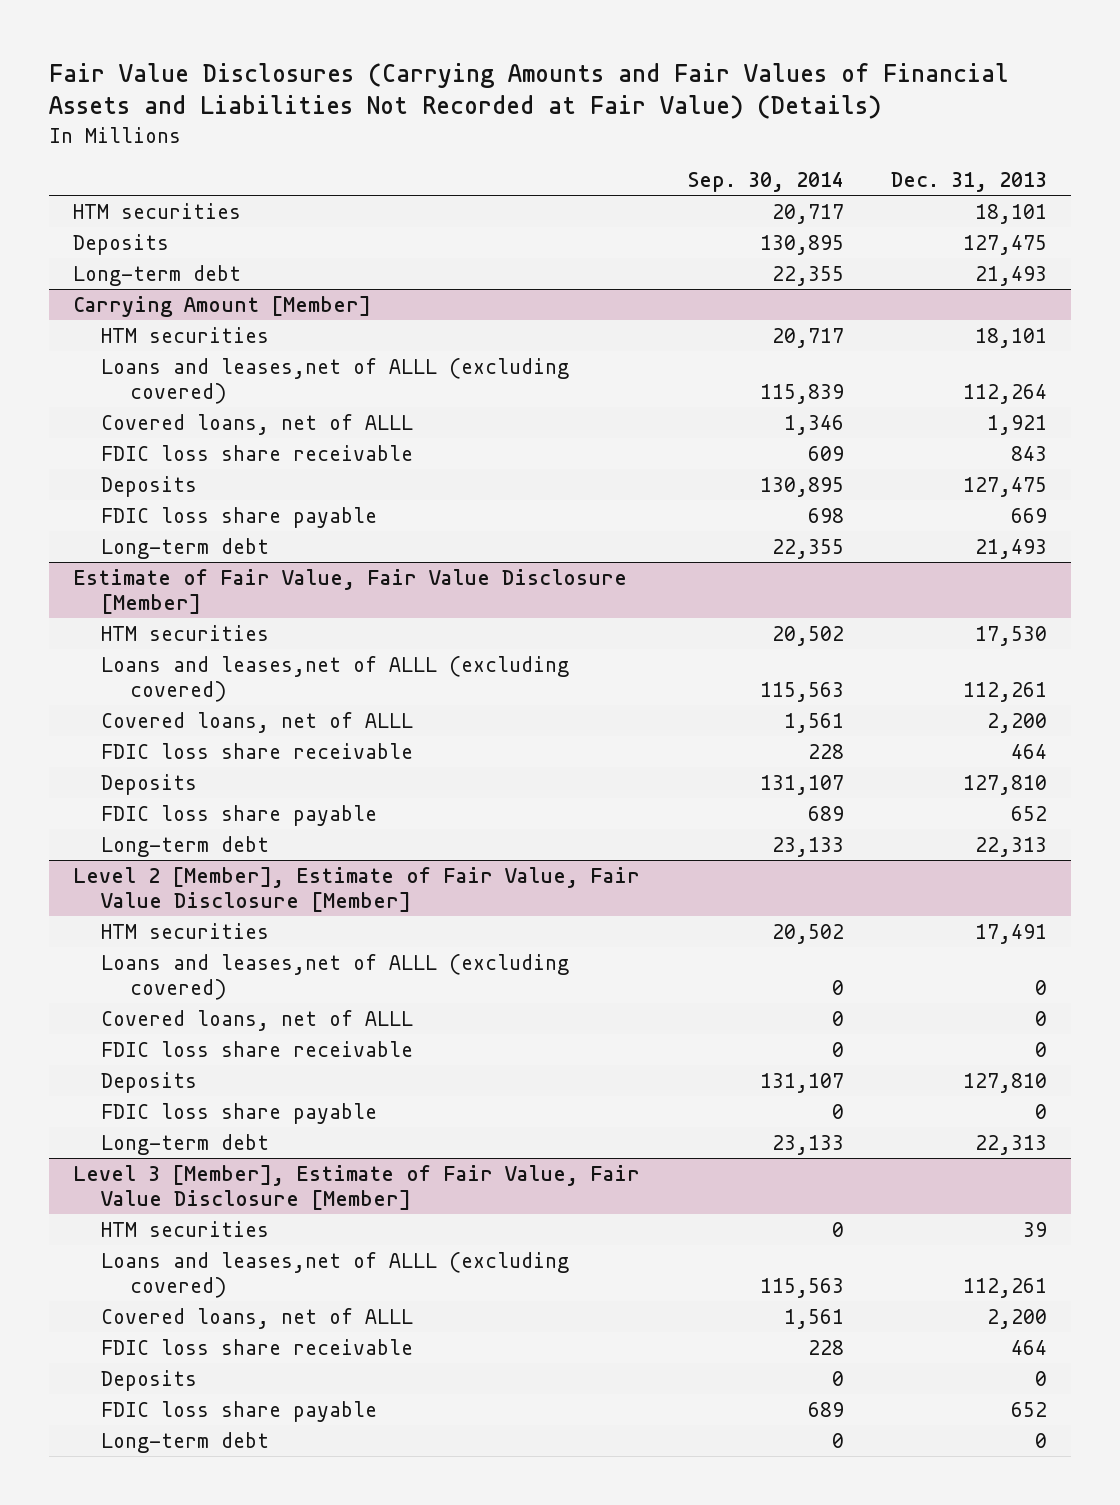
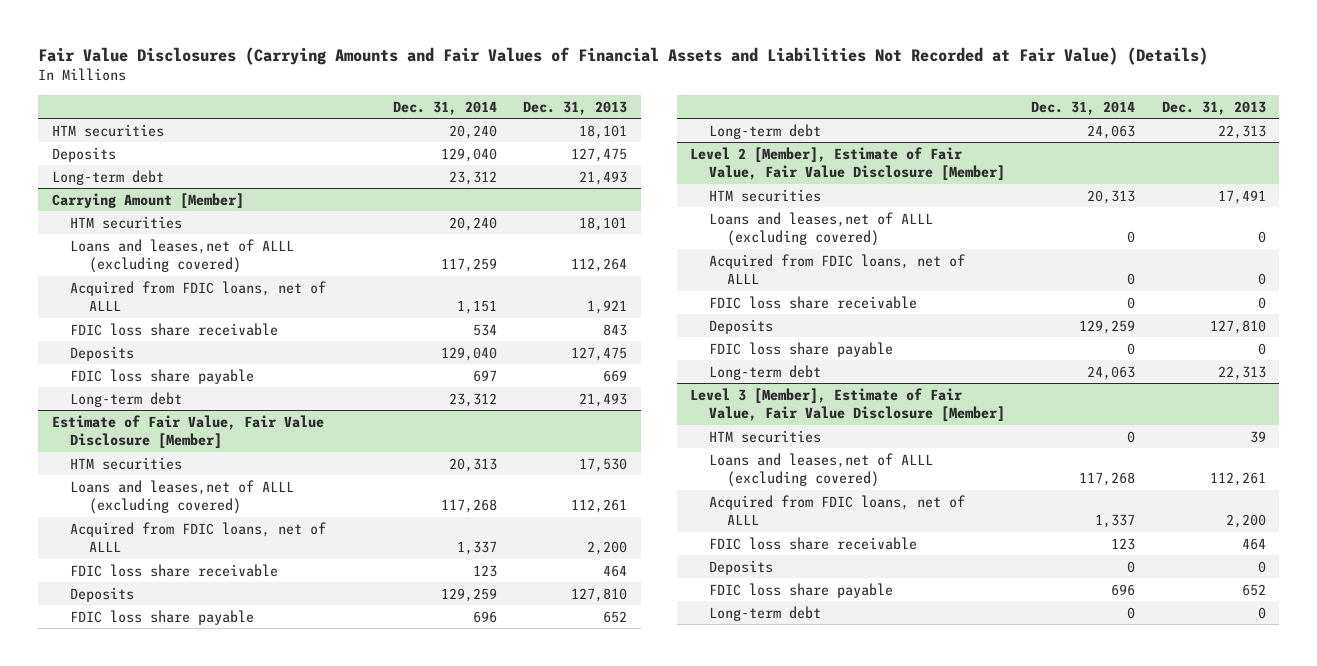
[687,171,844,192] Sep. 30, 2014 -> none
none -> [392,100,497,115] Dec. 31, 2014
[101,413,414,435] Covered loans, net of ALLL -> [70,280,327,311] Acquired from FDIC loans, net of ALLL
[101,711,414,733] Covered loans, net of ALLL -> [70,521,327,552] Acquired from FDIC loans, net of ALLL
[101,1009,414,1031] Covered loans, net of ALLL -> [708,253,965,284] Acquired from FDIC loans, net of ALLL
[101,1307,414,1329] Covered loans, net of ALLL -> [708,494,965,525] Acquired from FDIC loans, net of ALLL

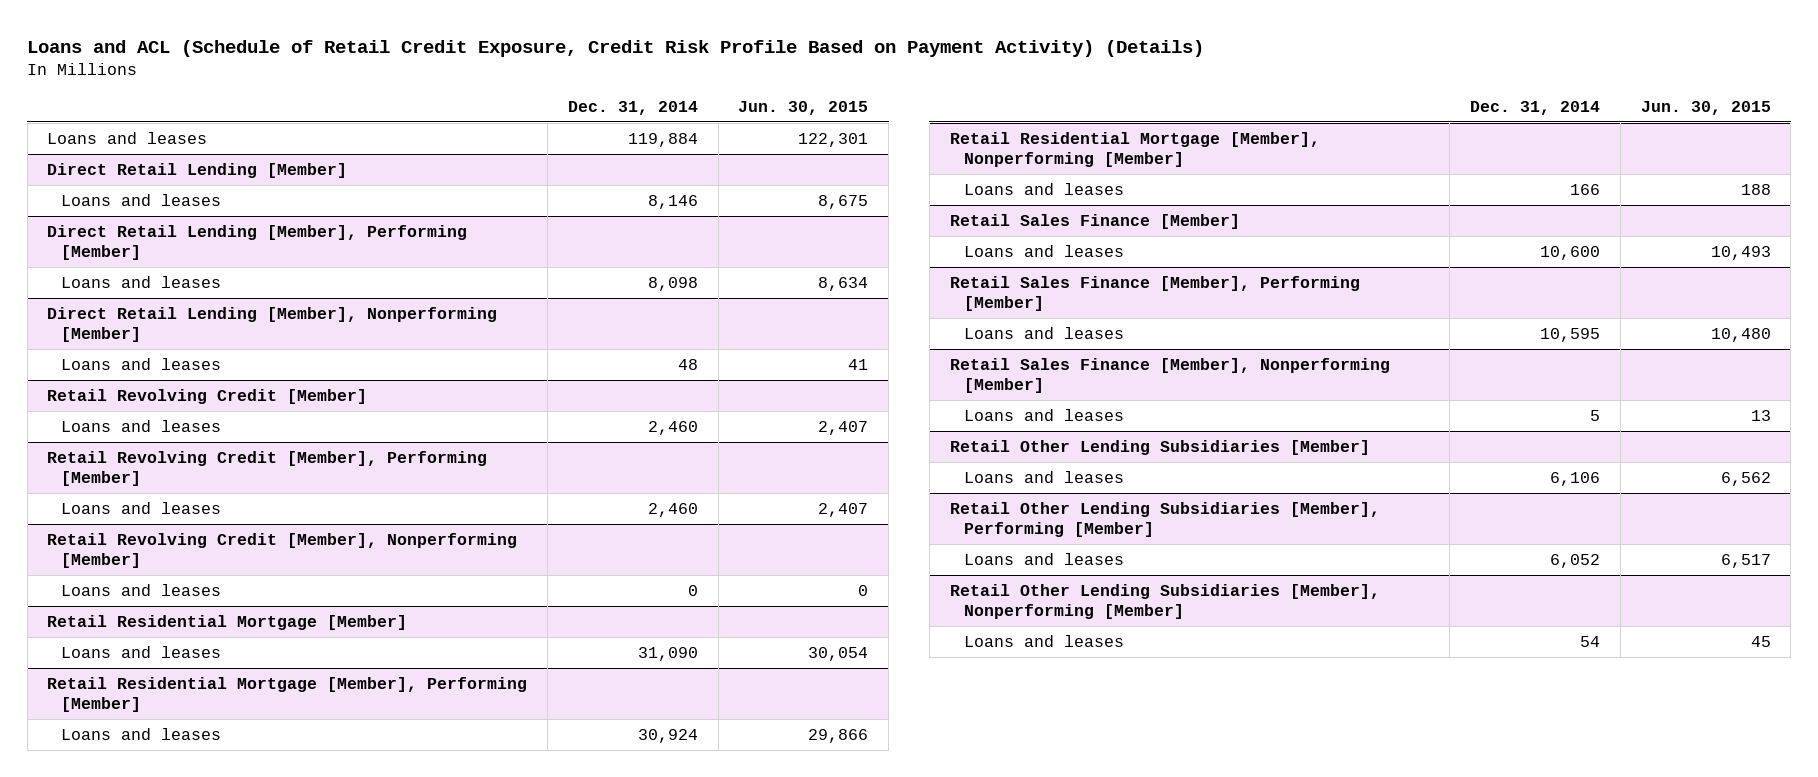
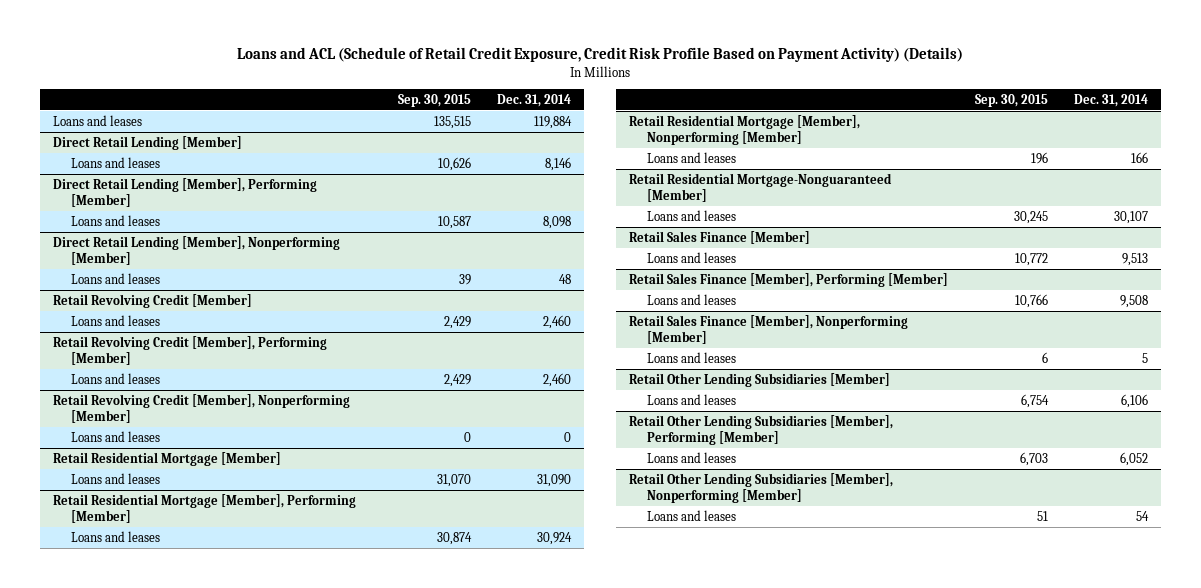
[738,100,869,115] Jun. 30, 2015 -> none
none -> [398,93,472,107] Sep. 30, 2015
none -> [629,172,893,202] Retail Residential Mortgage-Nonguaranteed [Member]
none -> [647,209,737,221] Loans and leases
[1540,245,1601,260] 10,600 -> [1121,252,1148,266] 9,513
[1540,327,1601,342] 10,595 -> [1119,294,1148,308] 9,508

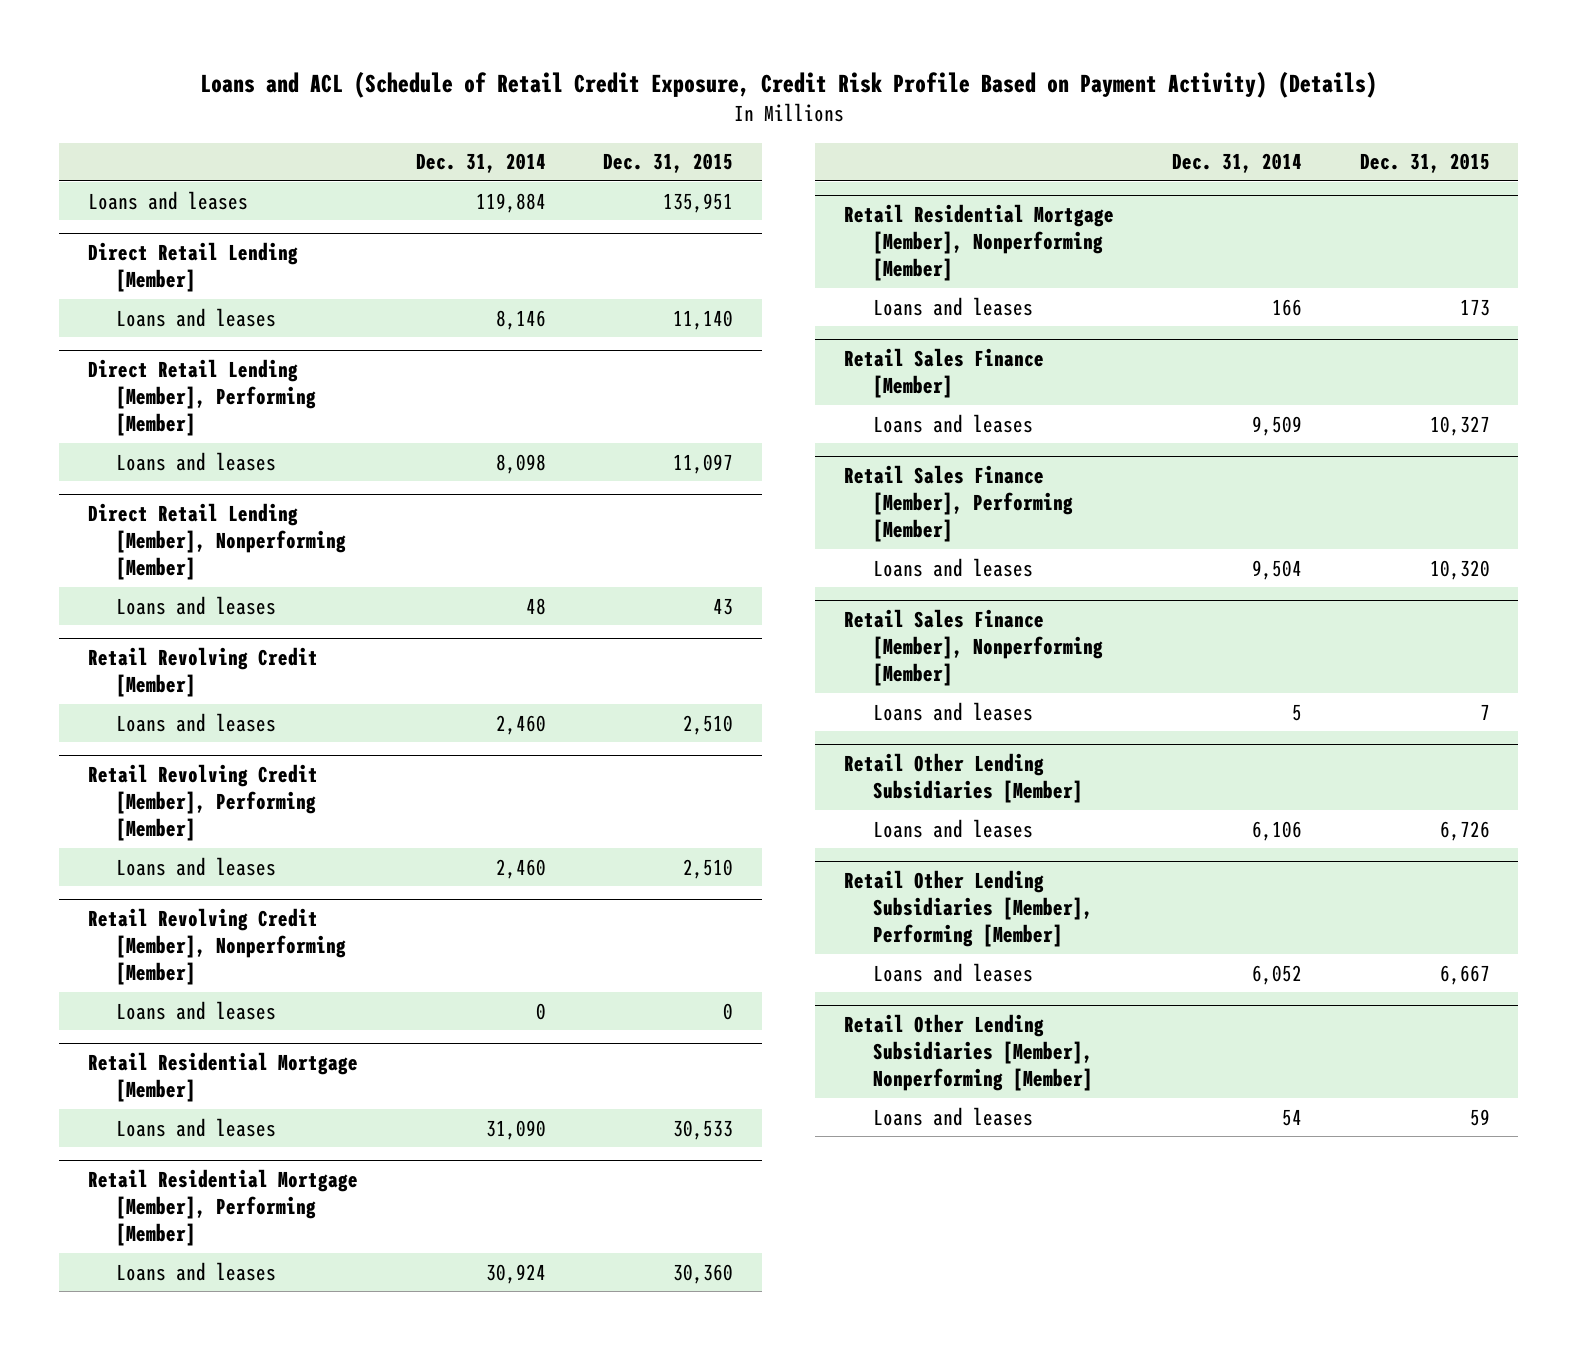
[398,93,472,107] Sep. 30, 2015 -> none
none -> [603,153,734,174] Dec. 31, 2015
[629,172,893,202] Retail Residential Mortgage-Nonguaranteed [Member] -> none
[647,209,737,221] Loans and leases -> none
[1121,252,1148,266] 9,513 -> [1251,415,1302,436] 9,509
[1119,294,1148,308] 9,508 -> [1251,559,1302,580] 9,504

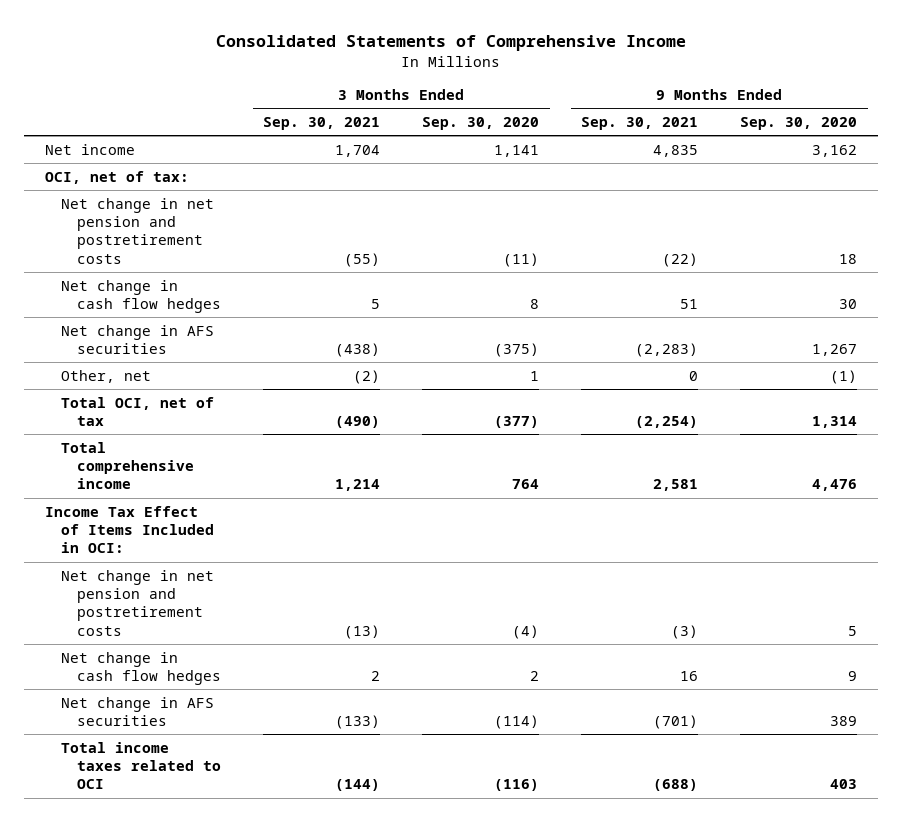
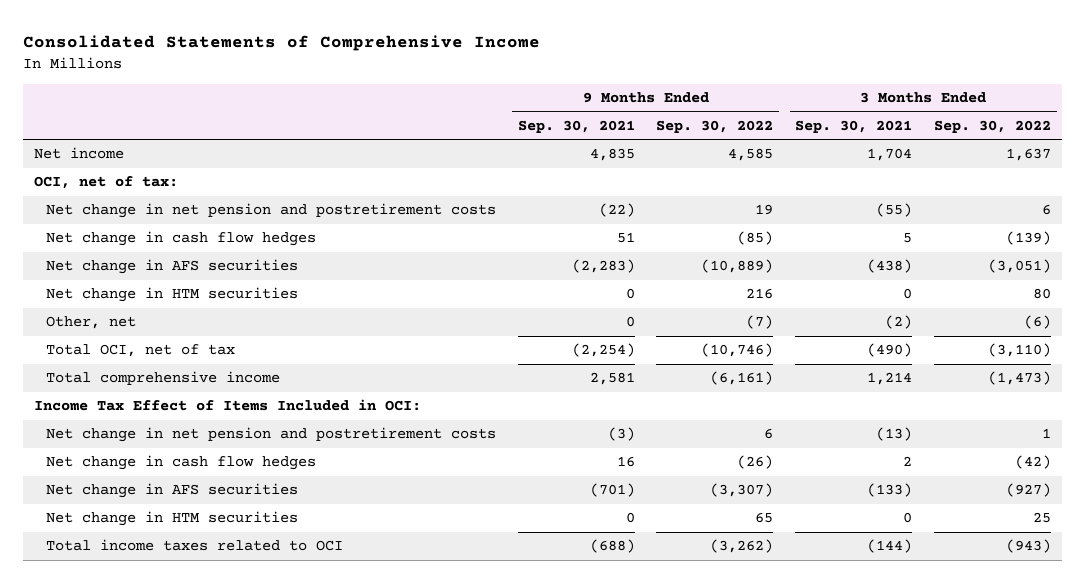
[422,116,540,130] Sep. 30, 2020 -> none
[740,116,858,130] Sep. 30, 2020 -> none
none -> [656,119,774,133] Sep. 30, 2022
none -> [934,119,1052,133] Sep. 30, 2022
none -> [45,287,298,303] Net change in HTM securities
none -> [45,511,298,527] Net change in HTM securities

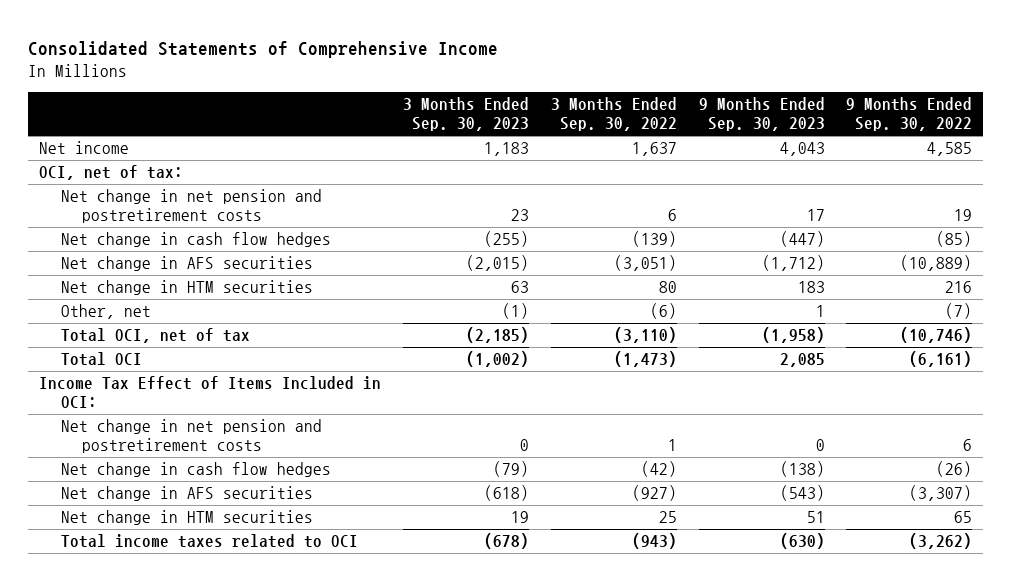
[517,119,635,133] Sep. 30, 2021 -> none
[795,119,913,133] Sep. 30, 2021 -> none
none -> [403,97,530,132] 3 Months Ended Sep. 30, 2023
none -> [698,97,825,132] 9 Months Ended Sep. 30, 2023
[45,371,280,386] Total comprehensive income -> [60,352,142,367] Total OCI

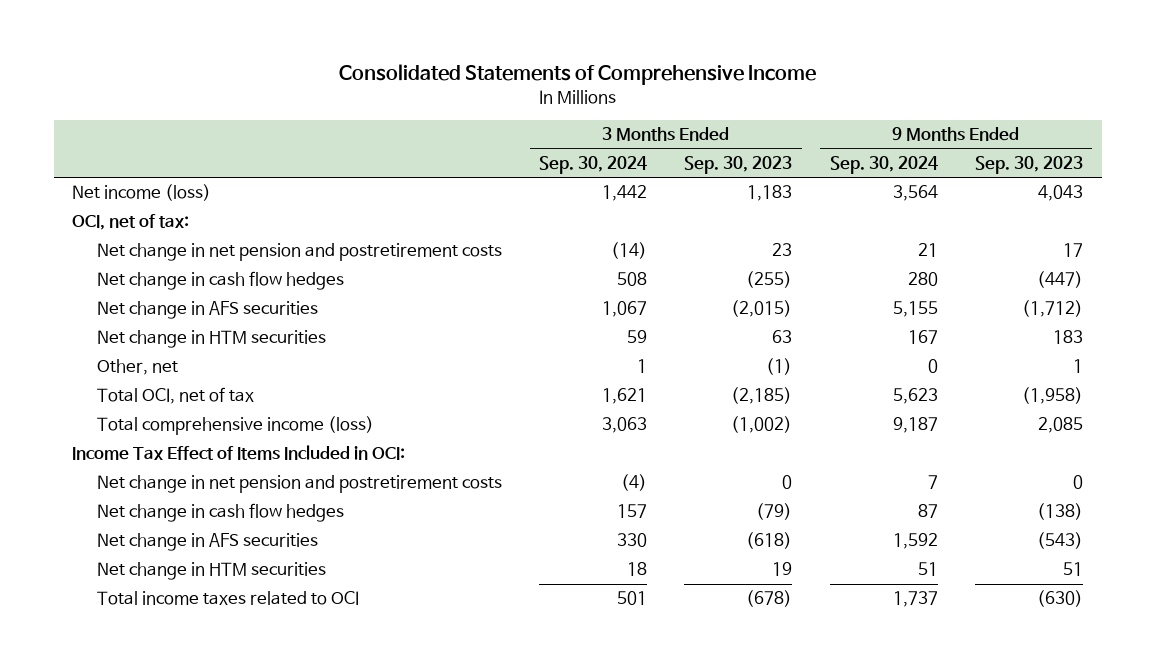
[550,97,677,132] 3 Months Ended Sep. 30, 2022 -> none
[846,97,973,132] 9 Months Ended Sep. 30, 2022 -> none
none -> [539,155,648,174] Sep. 30, 2024
none -> [829,155,938,174] Sep. 30, 2024
[39,141,130,155] Net income -> [72,184,212,202] Net income (loss)
[60,352,142,367] Total OCI -> [96,416,374,436] Total comprehensive income (loss)

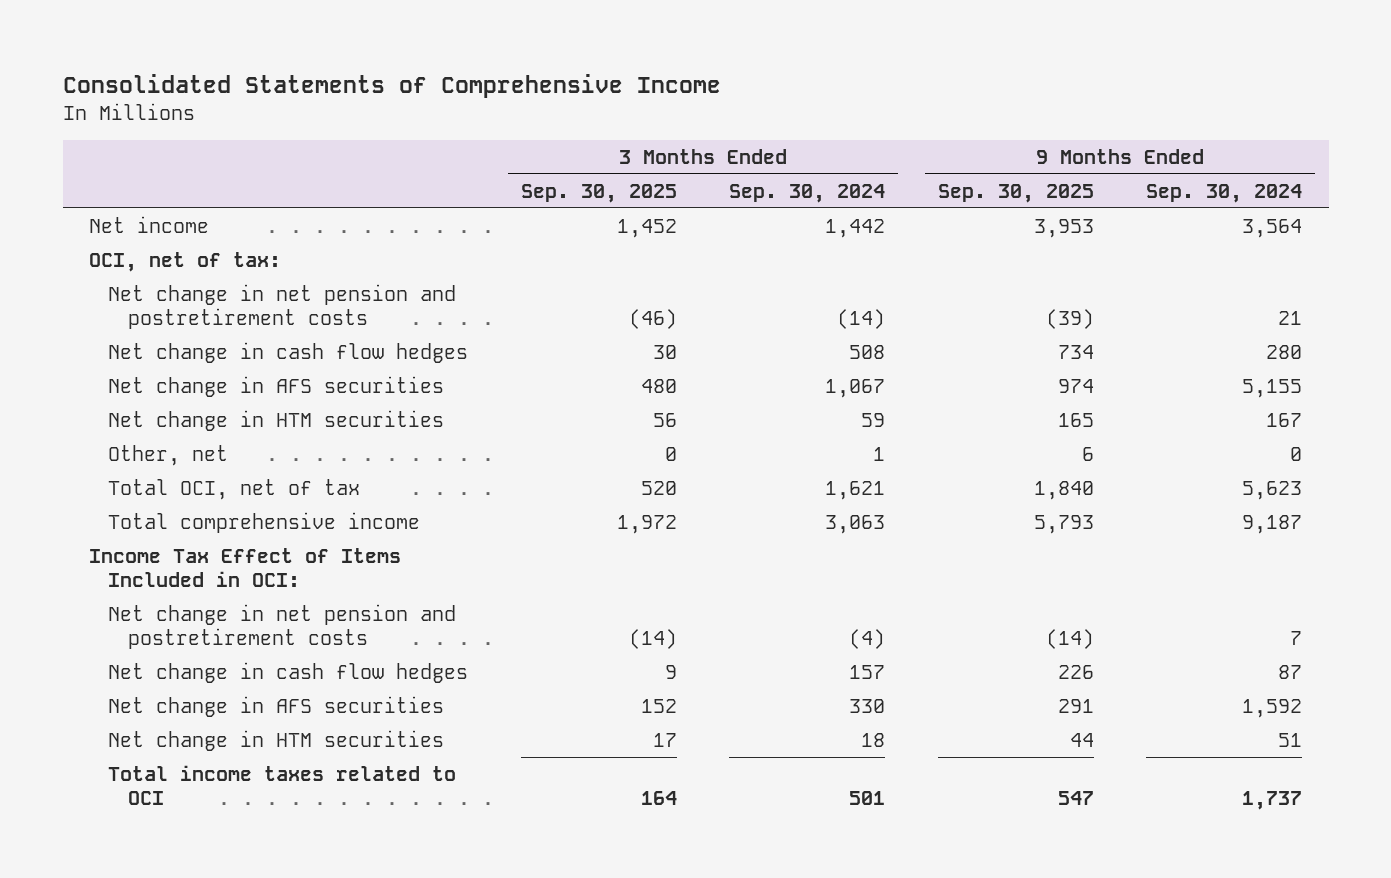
[684,155,793,174] Sep. 30, 2023 -> none
[975,155,1084,174] Sep. 30, 2023 -> none
none -> [520,183,677,203] Sep. 30, 2025
none -> [937,183,1094,203] Sep. 30, 2025
[72,184,212,202] Net income (loss) -> [88,215,209,233] Net income
[96,416,374,436] Total comprehensive income (loss) -> [108,511,421,533] Total comprehensive income

